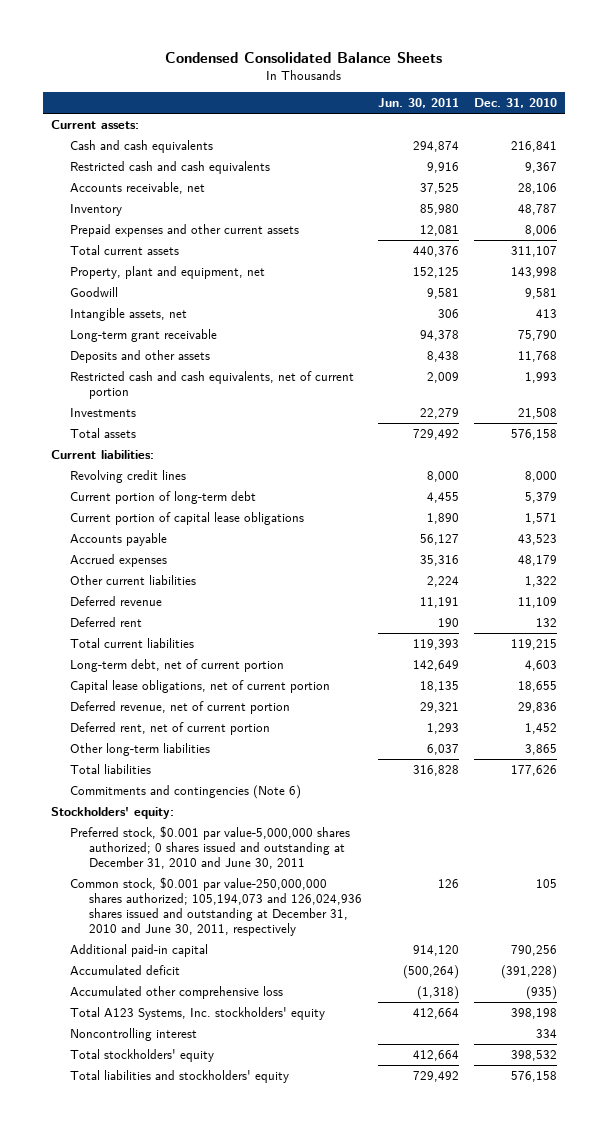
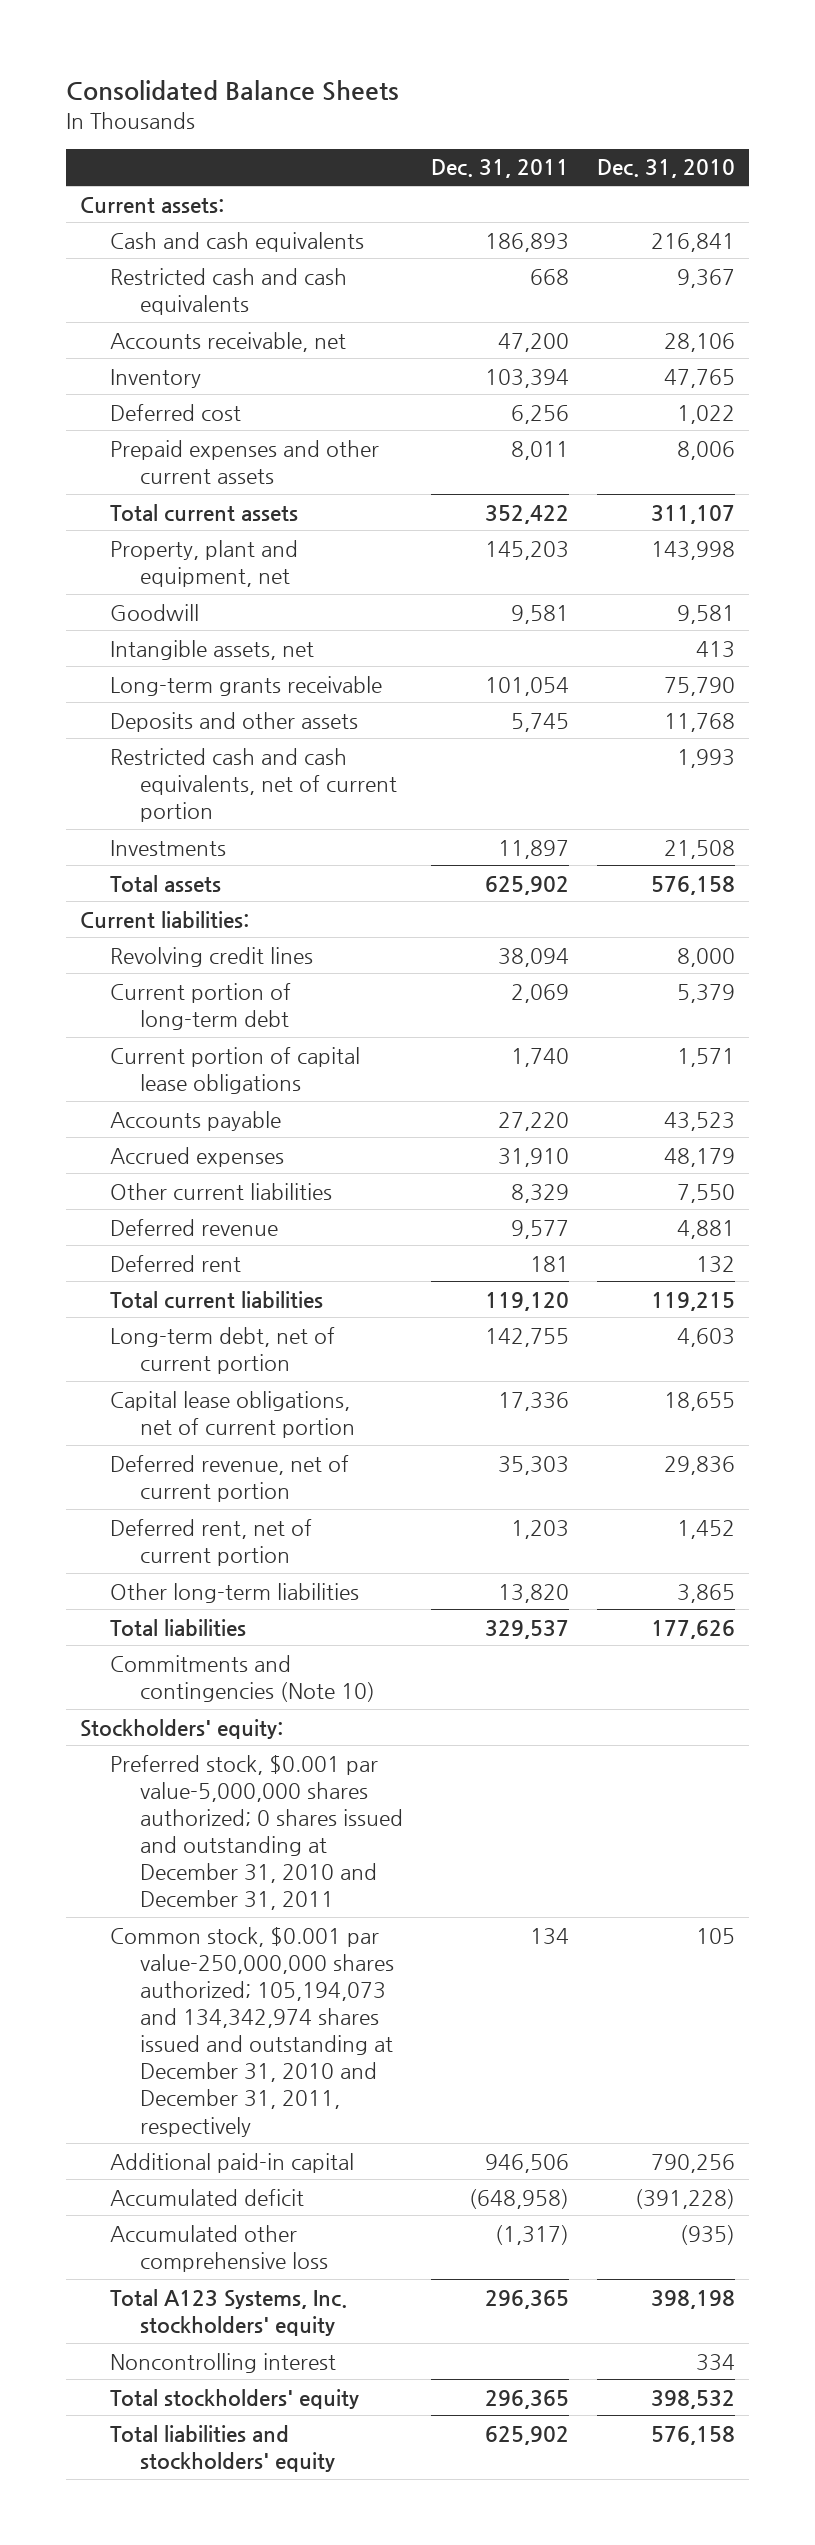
[165,51,443,63] Condensed Consolidated Balance Sheets -> [66,80,400,102] Consolidated Balance Sheets
[377,98,459,109] Jun. 30, 2011 -> none
none -> [431,159,570,179] Dec. 31, 2011
[518,203,558,215] 48,787 -> [664,368,736,388] 47,765
none -> [110,403,242,421] Deferred cost
[69,328,217,342] Long-term grant receivable -> [110,675,383,696] Long-term grants receivable
[525,575,558,587] 1,322 -> [677,1183,736,1203] 7,550
[518,596,558,608] 11,109 -> [677,1219,736,1239] 4,881
[69,784,301,799] Commitments and contingencies (Note 6) -> [110,1654,376,1702] Commitments and contingencies (Note 10)
[69,825,350,870] Preferred stock, $0.001 par value-5,000,000 shares authorized; 0 shares issued and outstanding at December 31, 2010 and June 30, 2011 -> [110,1754,404,1911] Preferred stock, $0.001 par value-5,000,000 shares authorized; 0 shares issued and outstanding at December 31, 2010 and December 31, 2011
[69,876,362,937] Common stock, $0.001 par value-250,000,000 shares authorized; 105,194,073 and 126,024,936 shares issued and outstanding at December 31, 2010 and June 30, 2011, respectively -> [110,1926,395,2137] Common stock, $0.001 par value-250,000,000 shares authorized; 105,194,073 and 134,342,974 shares issued and outstanding at December 31, 2010 and December 31, 2011, respectively

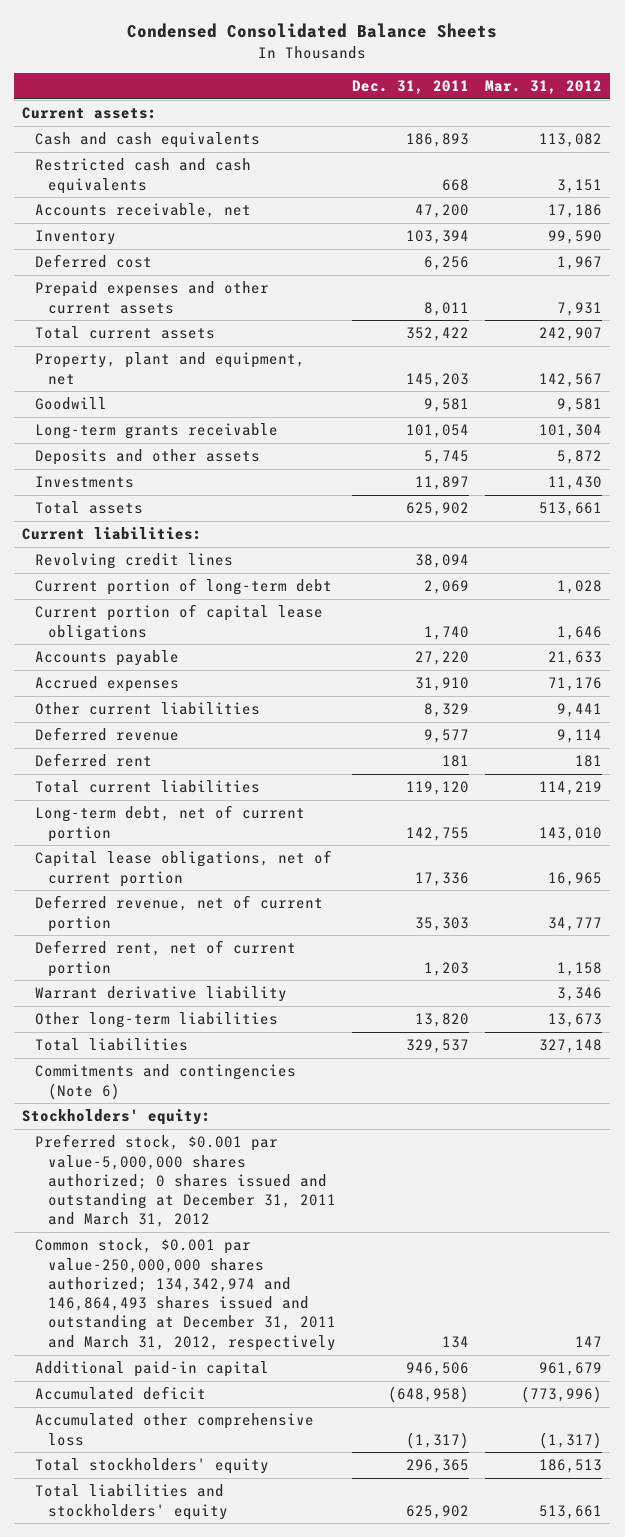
[66,80,400,102] Consolidated Balance Sheets -> [127,23,498,39] Condensed Consolidated Balance Sheets
[597,159,736,179] Dec. 31, 2010 -> none
none -> [485,79,603,94] Mar. 31, 2012
[110,639,315,660] Intangible assets, net -> none
[110,747,398,822] Restricted cash and cash equivalents, net of current portion -> none
none -> [34,986,287,1003] Warrant derivative liability
[110,1654,376,1702] Commitments and contingencies (Note 10) -> [34,1064,296,1100] Commitments and contingencies (Note 6)
[110,1754,404,1911] Preferred stock, $0.001 par value-5,000,000 shares authorized; 0 shares issued and outstanding at December 31, 2010 and December 31, 2011 -> [34,1134,336,1228] Preferred stock, $0.001 par value-5,000,000 shares authorized; 0 shares issued and outstanding at December 31, 2011 and March 31, 2012
[110,1926,395,2137] Common stock, $0.001 par value-250,000,000 shares authorized; 105,194,073 and 134,342,974 shares issued and outstanding at December 31, 2010 and December 31, 2011, respectively -> [34,1238,336,1351] Common stock, $0.001 par value-250,000,000 shares authorized; 134,342,974 and 146,864,493 shares issued and outstanding at December 31, 2011 and March 31, 2012, respectively
[110,2288,348,2336] Total A123 Systems, Inc. stockholders' equity -> none
[110,2352,337,2373] Noncontrolling interest -> none

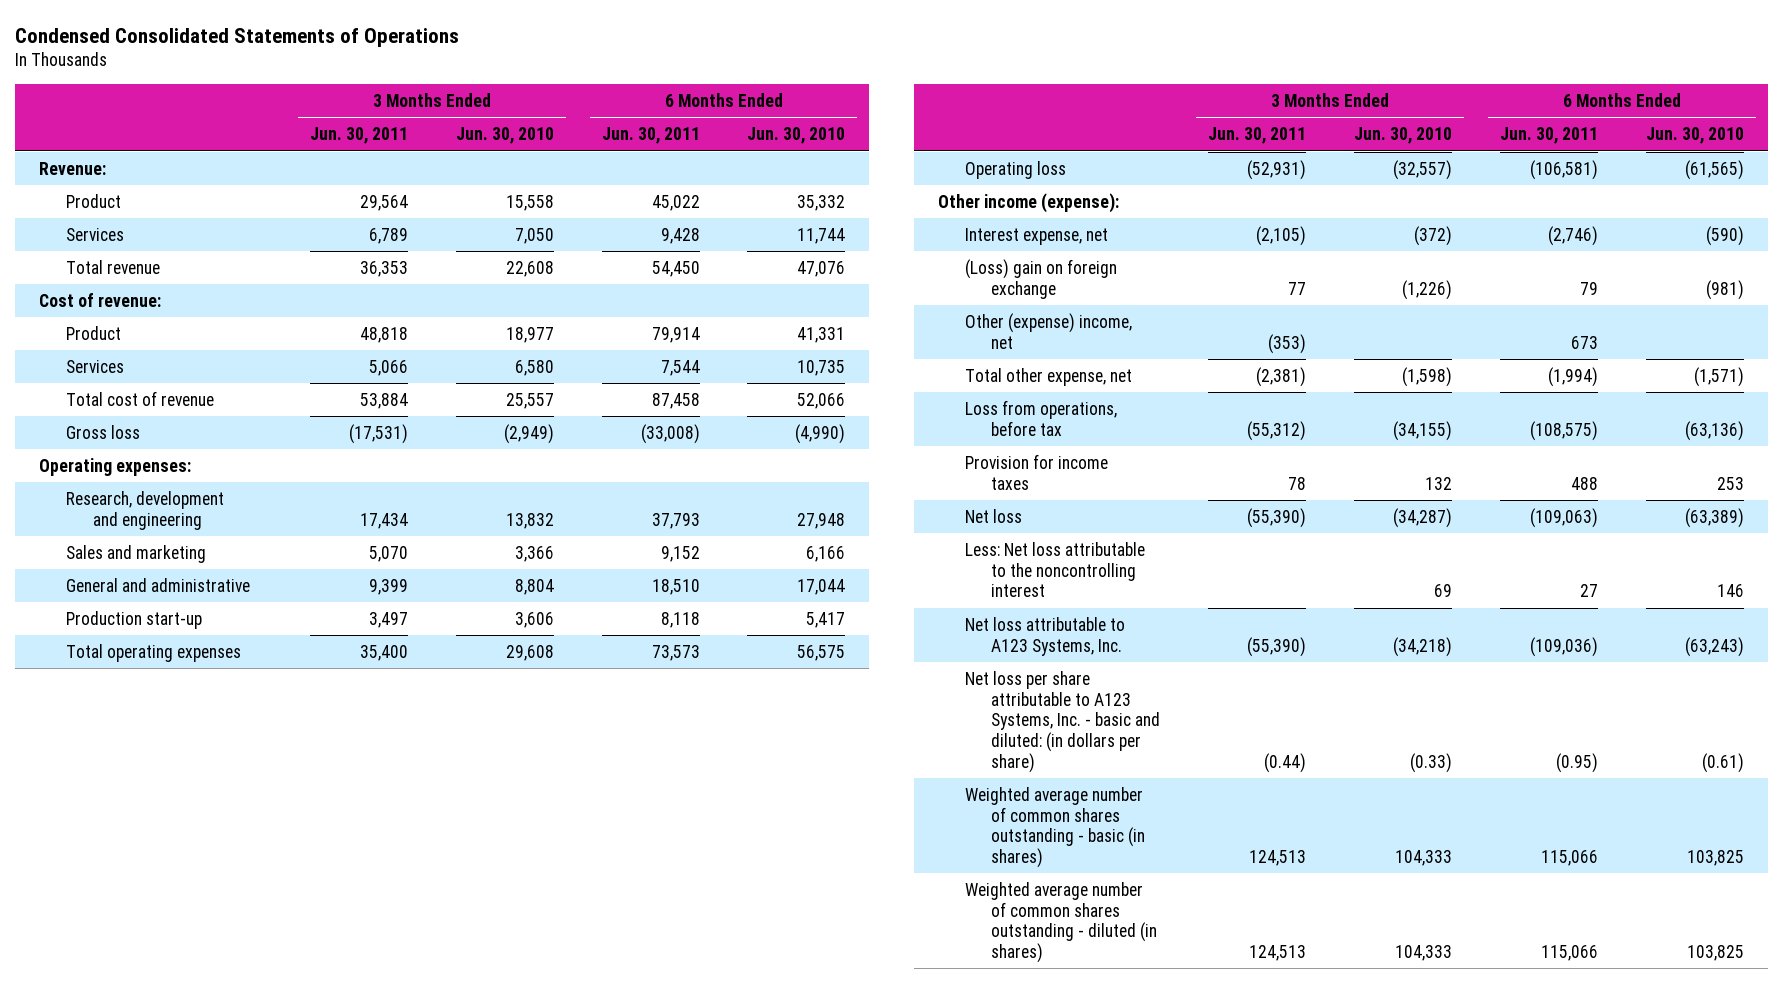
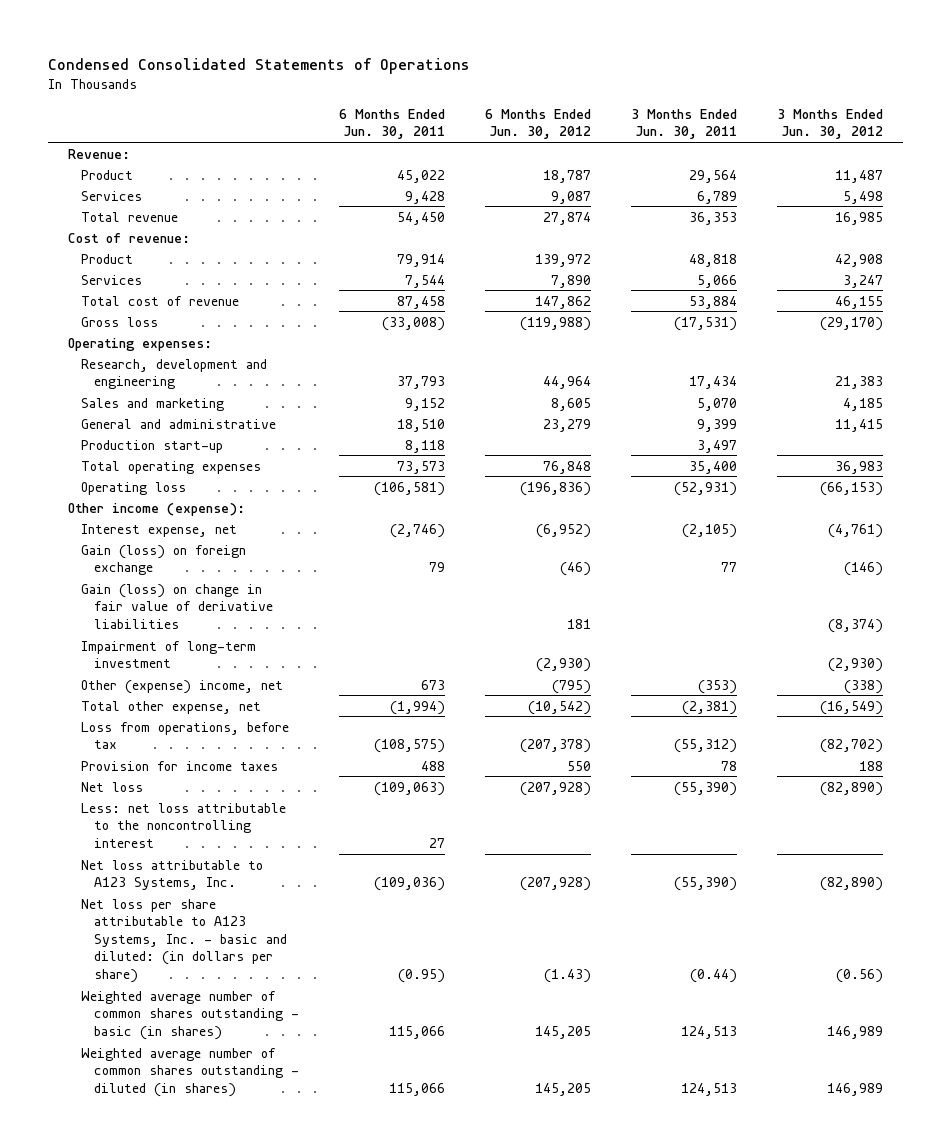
[455,127,554,145] Jun. 30, 2010 -> none
[747,127,846,145] Jun. 30, 2010 -> none
none -> [485,108,592,140] 6 Months Ended Jun. 30, 2012
none -> [777,108,884,140] 3 Months Ended Jun. 30, 2012
[964,258,1117,299] (Loss) gain on foreign exchange -> [81,544,247,576] Gain (loss) on foreign exchange
none -> [81,583,274,629] Gain (loss) on change in fair value of derivative liabilities
none -> [81,640,257,669] Impairment of long-term investment
[964,541,1145,598] Less: Net loss attributable to the noncontrolling interest -> [81,802,287,848] Less: net loss attributable to the noncontrolling interest

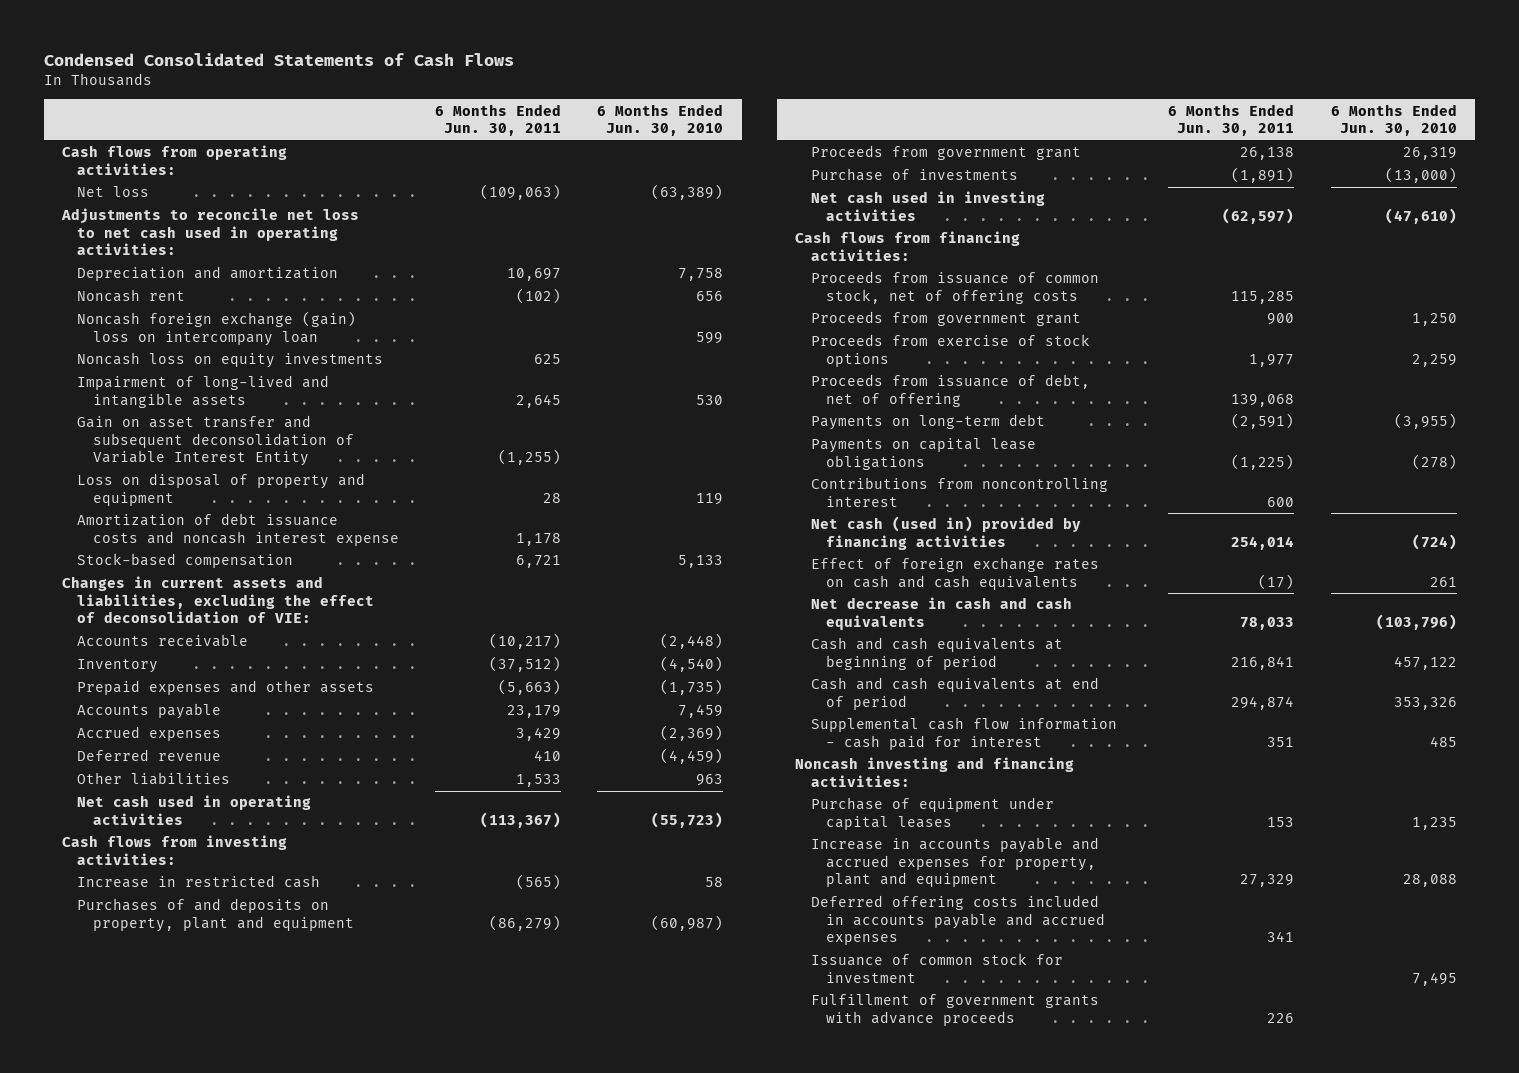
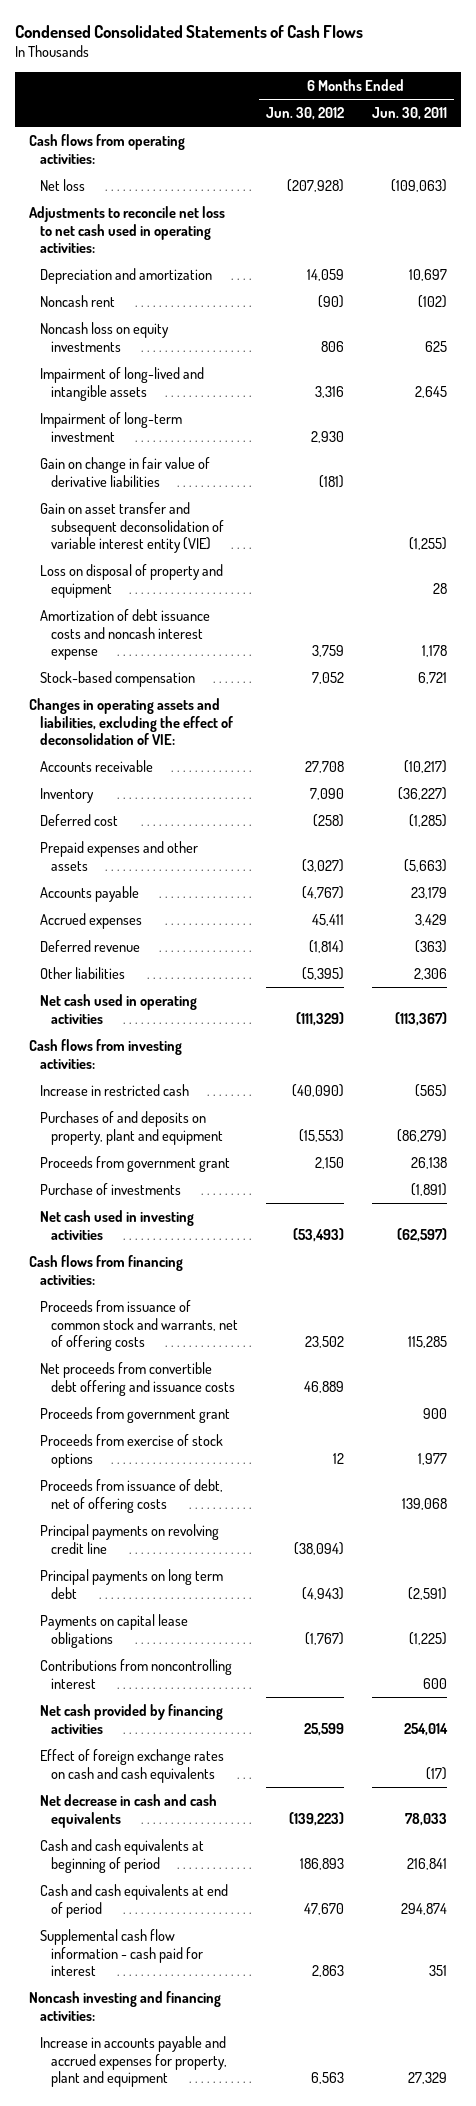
[597,103,724,137] 6 Months Ended Jun. 30, 2010 -> none
none -> [265,106,344,120] Jun. 30, 2012
[77,311,357,346] Noncash foreign exchange (gain) loss on intercompany loan -> none
none -> [39,411,182,442] Impairment of long-term investment
none -> [39,456,210,487] Gain on change in fair value of derivative liabilities
[77,415,354,467] Gain on asset transfer and subsequent deconsolidation of Variable Interest Entity -> [39,501,224,554] Gain on asset transfer and subsequent deconsolidation of variable interest entity (VIE)
[61,576,375,624] Changes in current assets and liabilities, excluding the effect of deconsolidation of VIE: -> [29,697,233,746] Changes in operating assets and liabilities, excluding the effect of deconsolidation of VIE:
[489,656,562,673] (37,512) -> [397,786,447,800] (36,227)
none -> [39,813,118,826] Deferred cost
[534,750,562,762] 410 -> [414,939,447,953] (363)
[516,774,562,788] 1,533 -> [413,967,447,980] 2,306
[810,271,1099,304] Proceeds from issuance of common stock, net of offering costs -> [39,1299,238,1352] Proceeds from issuance of common stock and warrants, net of offering costs
none -> [39,1361,235,1396] Net proceeds from convertible debt offering and issuance costs
[810,374,1090,407] Proceeds from issuance of debt, net of offering -> [39,1478,223,1513] Proceeds from issuance of debt, net of offering costs
none -> [39,1523,219,1554] Principal payments on revolving credit line
[810,414,1045,431] Payments on long-term debt -> [39,1568,223,1599] Principal payments on long term debt
[810,516,1081,550] Net cash (used in) provided by financing activities -> [39,1703,223,1734] Net cash provided by financing activities
[810,797,1054,830] Purchase of equipment under capital leases -> none
[810,895,1106,946] Deferred offering costs included in accounts payable and accrued expenses -> none
[810,953,1063,983] Issuance of common stock for investment -> none
[810,994,1099,1026] Fulfillment of government grants with advance proceeds -> none

